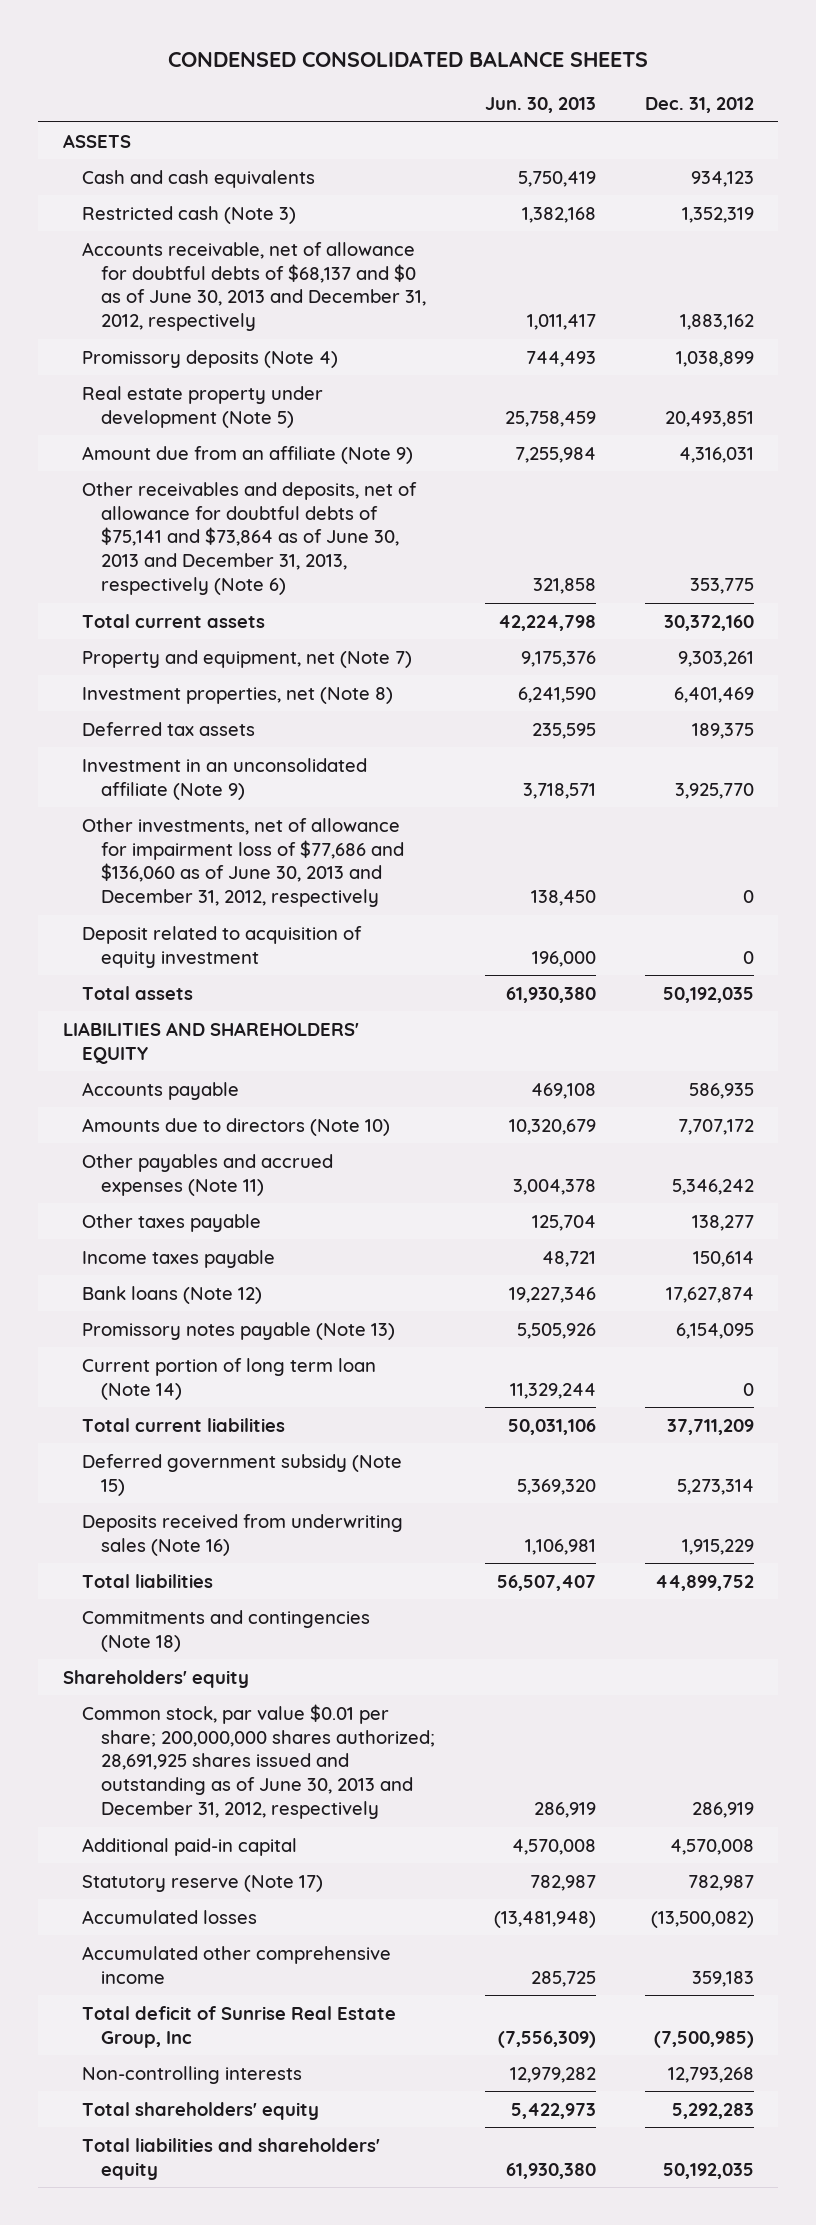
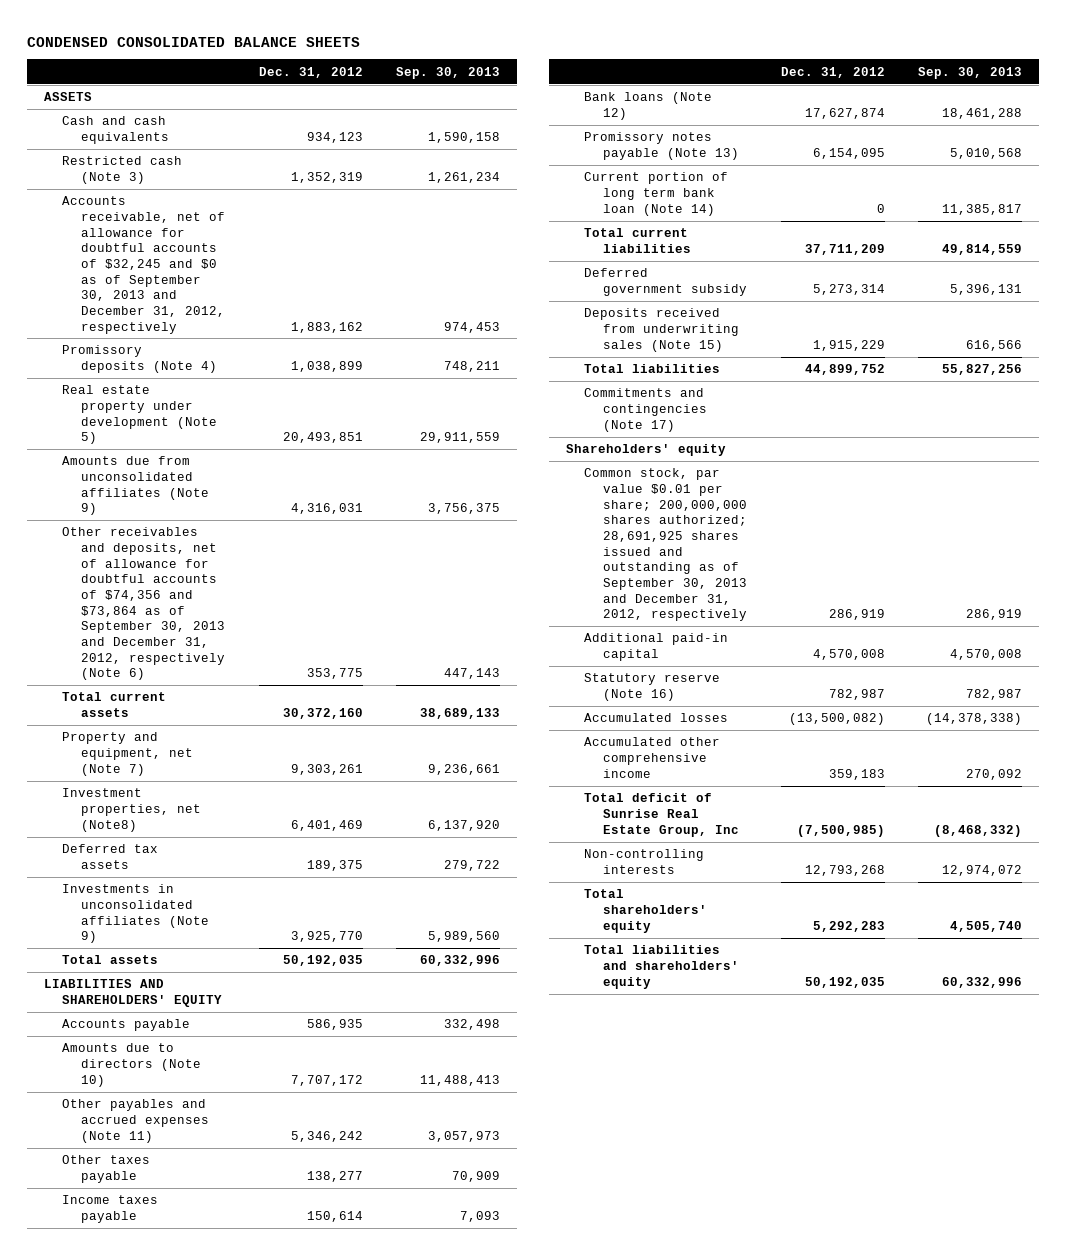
[484,97,596,114] Jun. 30, 2013 -> none
none -> [396,66,501,79] Sep. 30, 2013
[82,241,427,332] Accounts receivable, net of allowance for doubtful debts of $68,137 and $0 as of June 30, 2013 and December 31, 2012, respectively -> [62,196,226,334] Accounts receivable, net of allowance for doubtful accounts of $32,245 and $0 as of September 30, 2013 and December 31, 2012, respectively
[82,445,414,464] Amount due from an affiliate (Note 9) -> [62,456,210,516] Amounts due from unconsolidated affiliates (Note 9)
[82,481,418,596] Other receivables and deposits, net of allowance for doubtful debts of $75,141 and $73,864 as of June 30, 2013 and December 31, 2013, respectively (Note 6) -> [62,527,226,681] Other receivables and deposits, net of allowance for doubtful accounts of $74,356 and $73,864 as of September 30, 2013 and December 31, 2012, respectively (Note 6)
[82,686,394,704] Investment properties, net (Note 8) -> [62,788,202,832] Investment properties, net (Note8)
[82,817,405,908] Other investments, net of allowance for impairment loss of $77,686 and $136,060 as of June 30, 2013 and December 31, 2012, respectively -> none
[82,925,363,968] Deposit related to acquisition of equity investment -> none
[82,757,368,800] Investment in an unconsolidated affiliate (Note 9) -> [62,884,210,944] Investments in unconsolidated affiliates (Note 9)
[82,1357,377,1400] Current portion of long term loan (Note 14) -> [584,172,729,216] Current portion of long term bank loan (Note 14)
[82,1453,403,1496] Deferred government subsidy (Note 15) -> [584,268,748,296] Deferred government subsidy
[82,1513,404,1556] Deposits received from underwriting sales (Note 16) -> [584,308,740,352] Deposits received from underwriting sales (Note 15)
[82,1609,371,1652] Commitments and contingencies (Note 18) -> [584,388,708,432] Commitments and contingencies (Note 17)
[82,1703,436,1820] Common stock, par value $0.01 per share; 200,000,000 shares authorized; 28,691,925 shares issued and outstanding as of June 30, 2013 and December 31, 2012, respectively -> [584,468,748,622] Common stock, par value $0.01 per share; 200,000,000 shares authorized; 28,691,925 shares issued and outstanding as of September 30, 2013 and December 31, 2012, respectively
[82,1874,324,1892] Statutory reserve (Note 17) -> [584,673,721,701] Statutory reserve (Note 16)

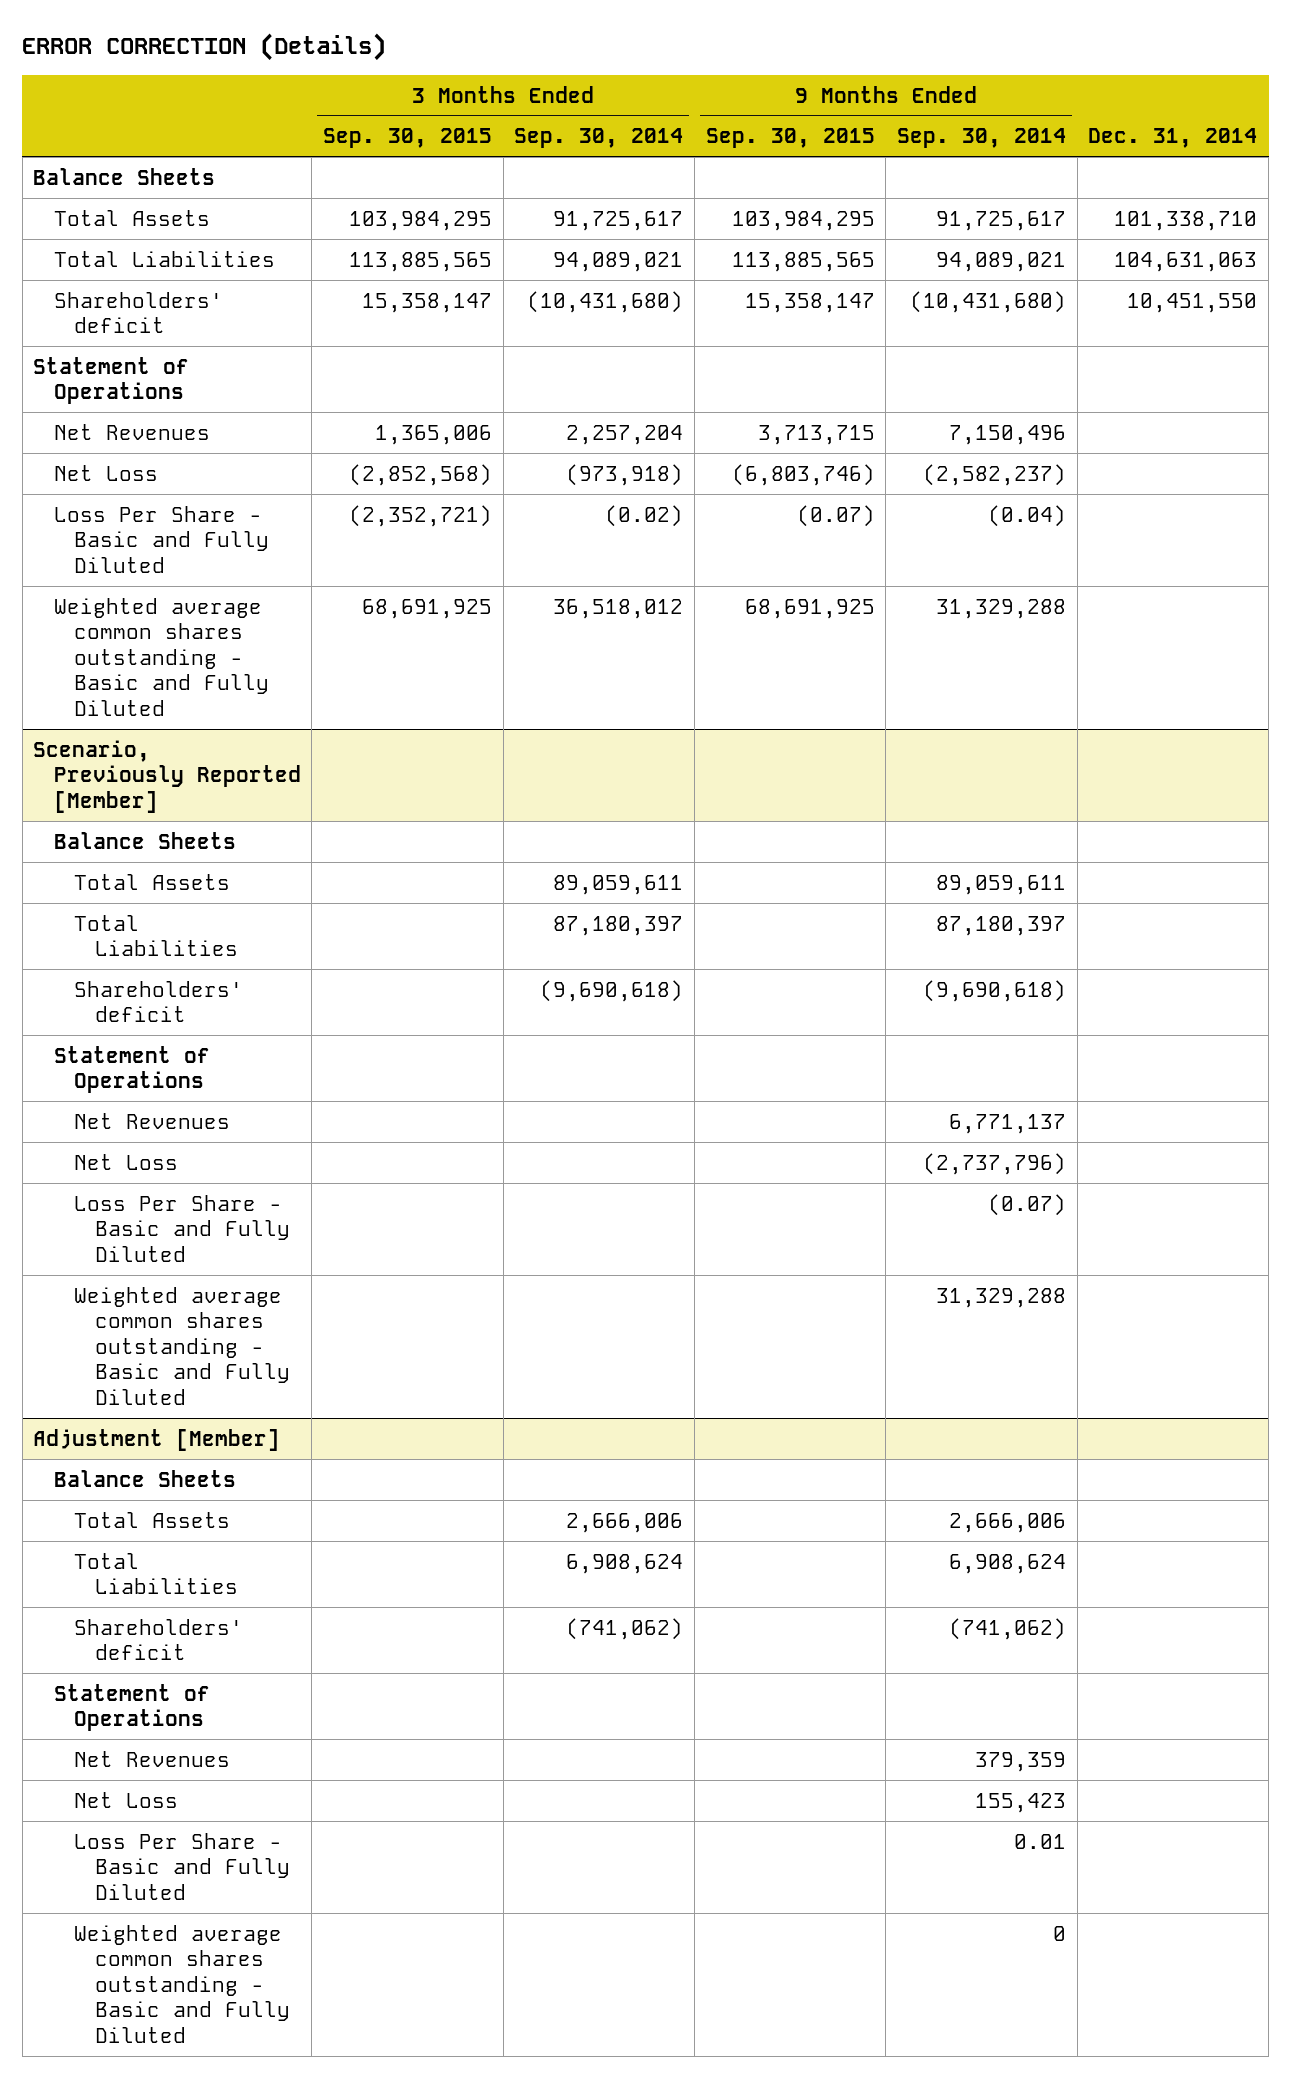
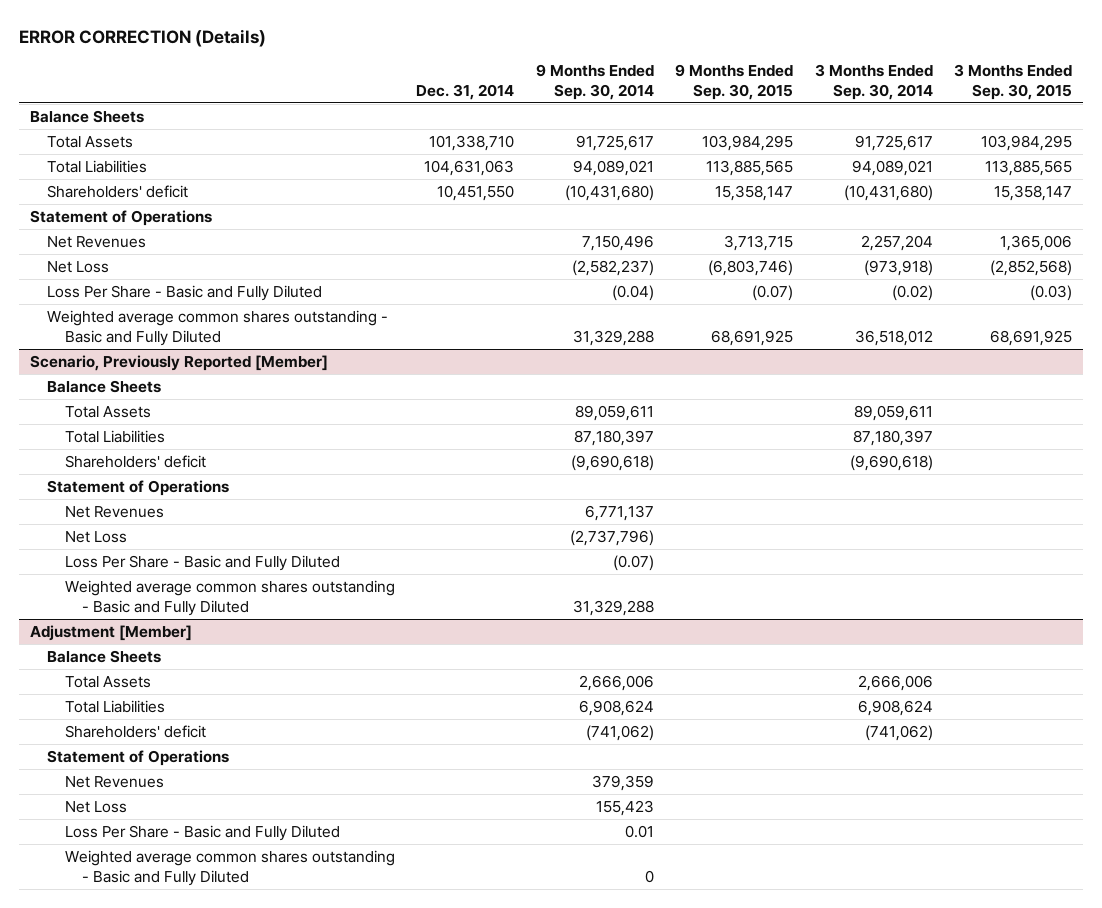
[349,504,493,527] (2,352,721) -> [1030,284,1073,301] (0.03)

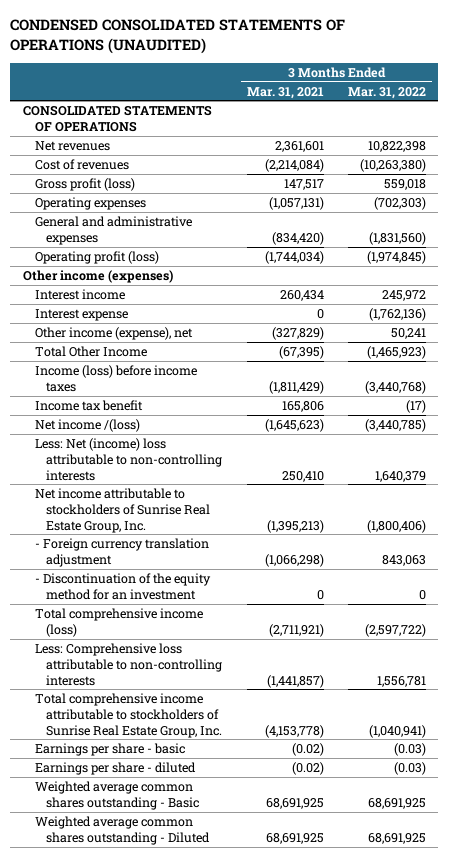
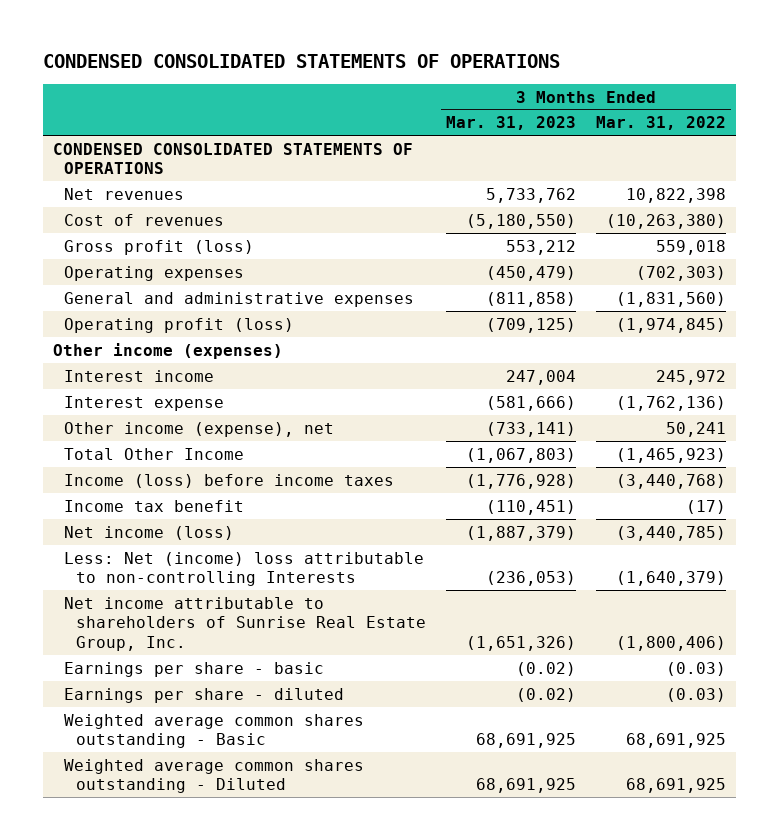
[10,19,346,54] CONDENSED CONSOLIDATED STATEMENTS OF OPERATIONS (UNAUDITED) -> [42,53,560,68] CONDENSED CONSOLIDATED STATEMENTS OF OPERATIONS
[246,86,324,99] Mar. 31, 2021 -> none
none -> [445,116,576,131] Mar. 31, 2023
[22,105,212,132] CONSOLIDATED STATEMENTS OF OPERATIONS -> [52,142,413,175] CONDENSED CONSOLIDATED STATEMENTS OF OPERATIONS
[34,538,209,567] - Foreign currency translation adjustment -> none
[34,573,211,600] - Discontinuation of the equity method for an investment -> none
[34,608,203,637] Total comprehensive income (loss) -> none
[34,643,223,686] Less: Comprehensive loss attributable to non-controlling interests -> none
[34,693,223,738] Total comprehensive income attributable to stockholders of Sunrise Real Estate Group, Inc. -> none
[34,419,140,433] Net income /(loss) -> [64,525,235,540] Net income (loss)
[34,438,223,481] Less: Net (income) loss attributable to non-controlling interests -> [64,551,425,587] Less: Net (income) loss attributable to non-controlling Interests
[375,470,427,482] 1,640,379 -> [615,571,726,587] (1,640,379)
[34,488,211,533] Net income attributable to stockholders of Sunrise Real Estate Group, Inc. -> [64,596,426,652] Net income attributable to shareholders of Sunrise Real Estate Group, Inc.

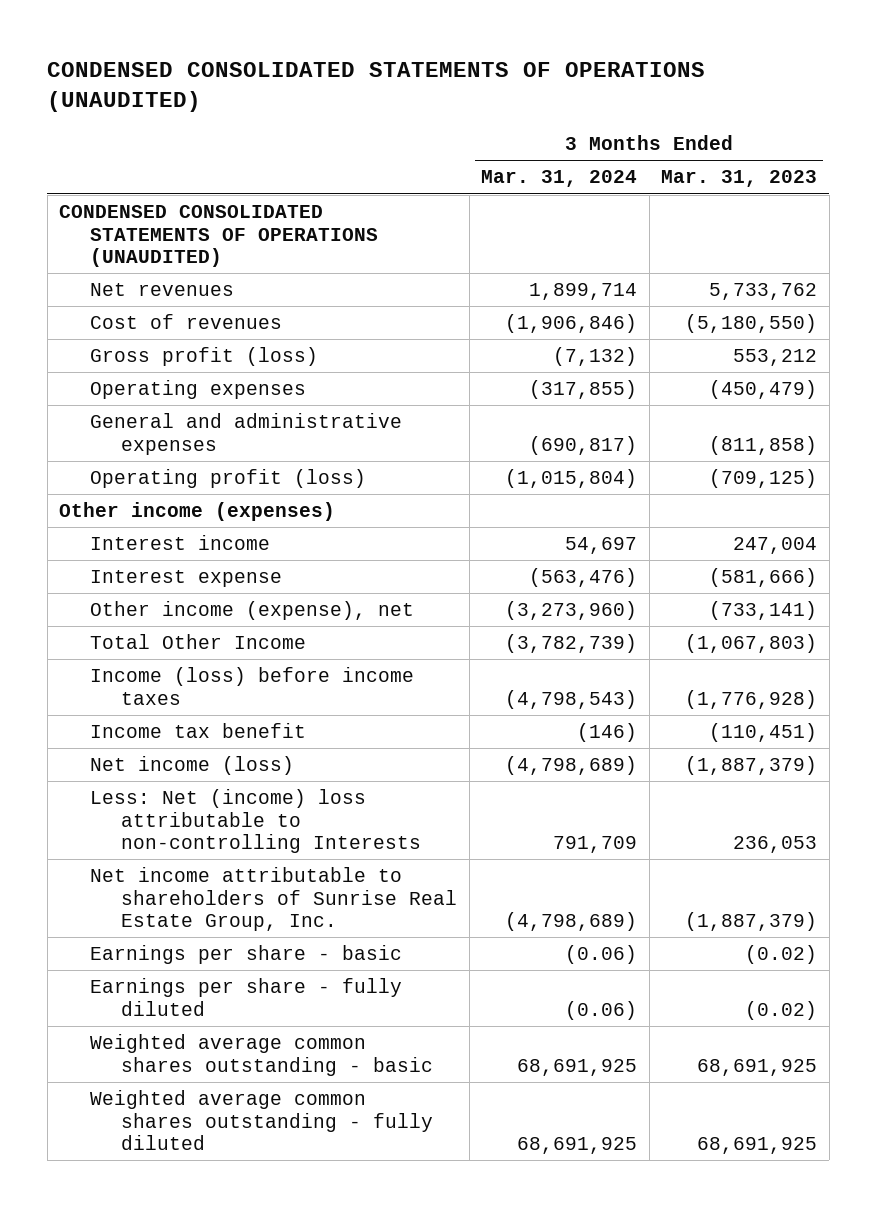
[42,53,560,68] CONDENSED CONSOLIDATED STATEMENTS OF OPERATIONS -> [47,62,706,113] CONDENSED CONSOLIDATED STATEMENTS OF OPERATIONS (UNAUDITED)
[595,116,726,131] Mar. 31, 2022 -> none
none -> [481,170,638,188] Mar. 31, 2024
[52,142,413,175] CONDENSED CONSOLIDATED STATEMENTS OF OPERATIONS -> [59,205,379,268] CONDENSED CONSOLIDATED STATEMENTS OF OPERATIONS (UNAUDITED)
[485,571,576,587] (236,053) -> [733,836,818,854] 236,053
[465,636,576,652] (1,651,326) -> [685,912,818,932] (1,887,379)
[64,687,345,703] Earnings per share - diluted -> [90,978,403,1016] Earnings per share - fully diluted
[64,713,365,749] Weighted average common shares outstanding - Basic -> [90,1034,434,1076] Weighted average common shares outstanding - basic
[64,758,365,794] Weighted average common shares outstanding - Diluted -> [90,1090,434,1151] Weighted average common shares outstanding - fully diluted

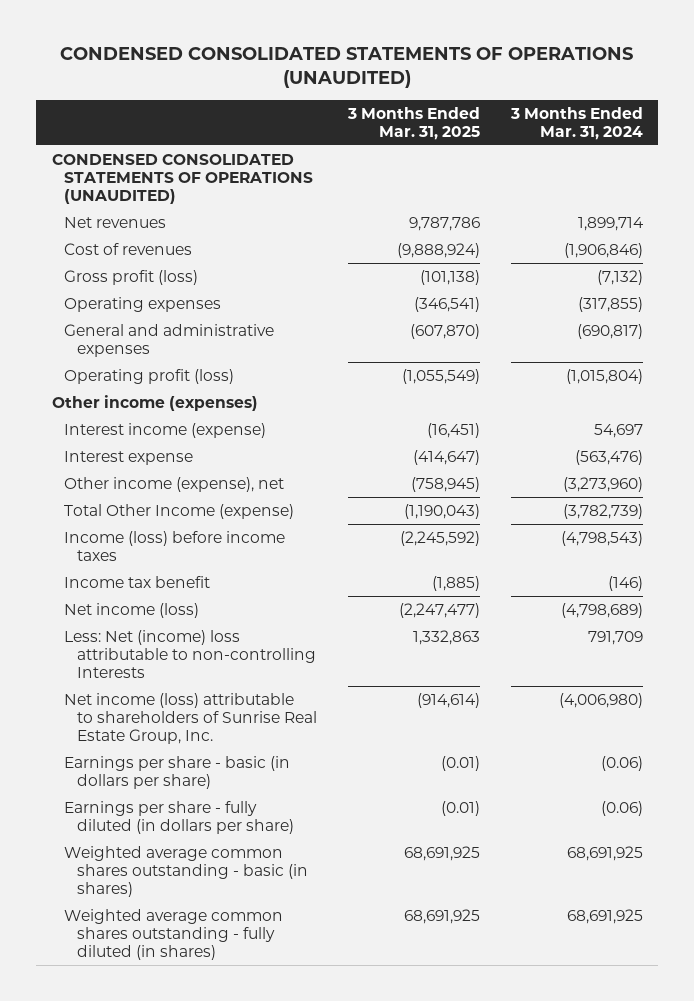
[661,170,818,188] Mar. 31, 2023 -> none
none -> [346,106,480,140] 3 Months Ended Mar. 31, 2025
[90,535,271,551] Interest income -> [64,422,267,438] Interest income (expense)
[90,634,307,650] Total Other Income -> [64,503,295,519] Total Other Income (expense)
[90,867,458,932] Net income attributable to shareholders of Sunrise Real Estate Group, Inc. -> [64,692,317,745] Net income (loss) attributable to shareholders of Sunrise Real Estate Group, Inc.
[505,912,638,932] (4,798,689) -> [558,692,643,708] (4,006,980)
[90,945,403,965] Earnings per share - basic -> [64,755,291,789] Earnings per share - basic (in dollars per share)
[90,978,403,1016] Earnings per share - fully diluted -> [64,800,294,834] Earnings per share - fully diluted (in dollars per share)
[90,1034,434,1076] Weighted average common shares outstanding - basic -> [64,845,308,898] Weighted average common shares outstanding - basic (in shares)
[90,1090,434,1151] Weighted average common shares outstanding - fully diluted -> [64,908,284,961] Weighted average common shares outstanding - fully diluted (in shares)

